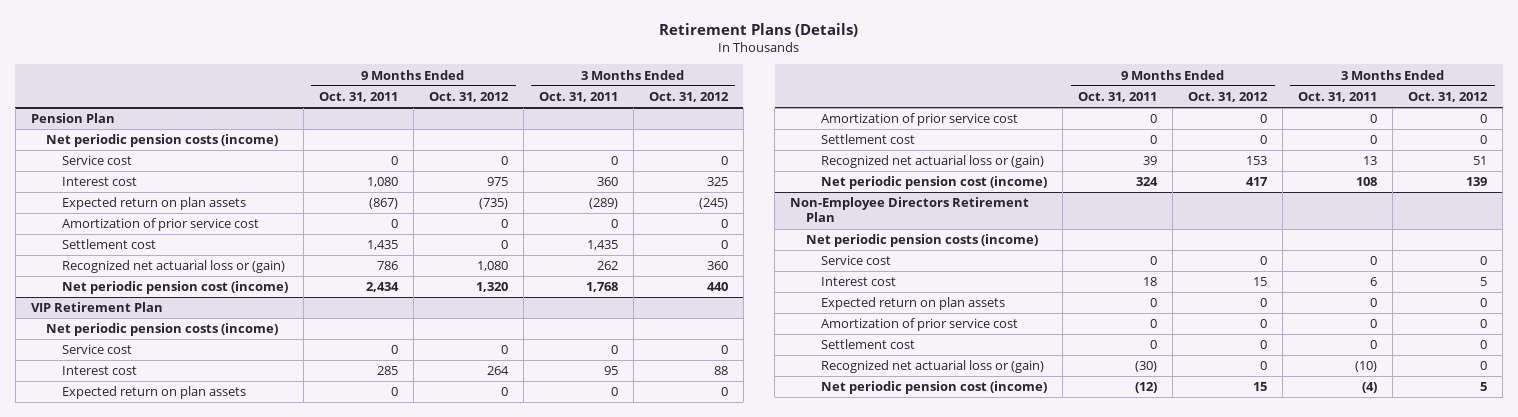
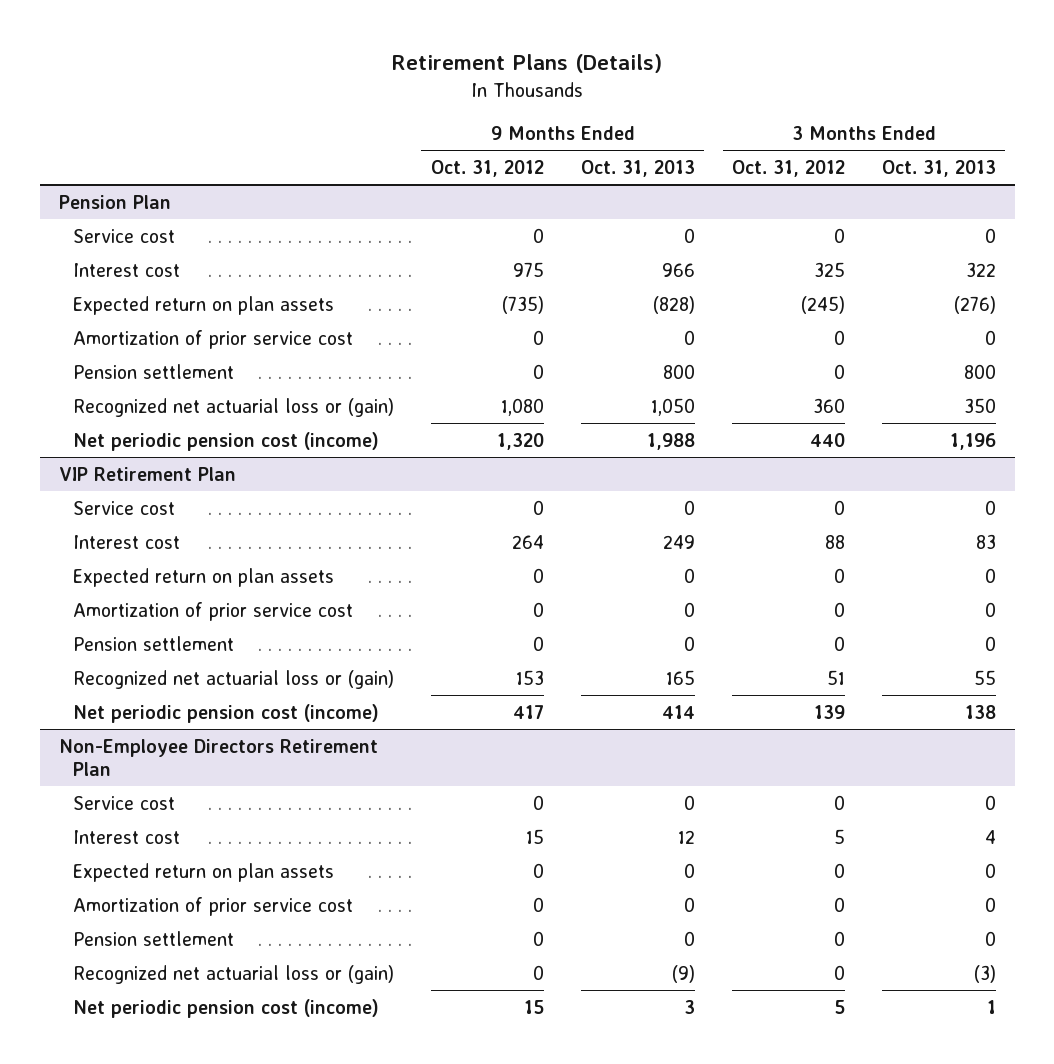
[318,91,398,102] Oct. 31, 2011 -> none
[538,91,618,102] Oct. 31, 2011 -> none
none -> [580,159,695,177] Oct. 31, 2013
none -> [881,159,996,177] Oct. 31, 2013
[46,134,279,148] Net periodic pension costs (income) -> none
[61,239,156,250] Settlement cost -> none
none -> [72,363,234,379] Pension settlement
[46,323,279,337] Net periodic pension costs (income) -> none
[821,134,916,145] Settlement cost -> none
none -> [72,635,234,651] Pension settlement
[805,234,1038,248] Net periodic pension costs (income) -> none
[821,339,916,350] Settlement cost -> none
none -> [72,930,234,946] Pension settlement

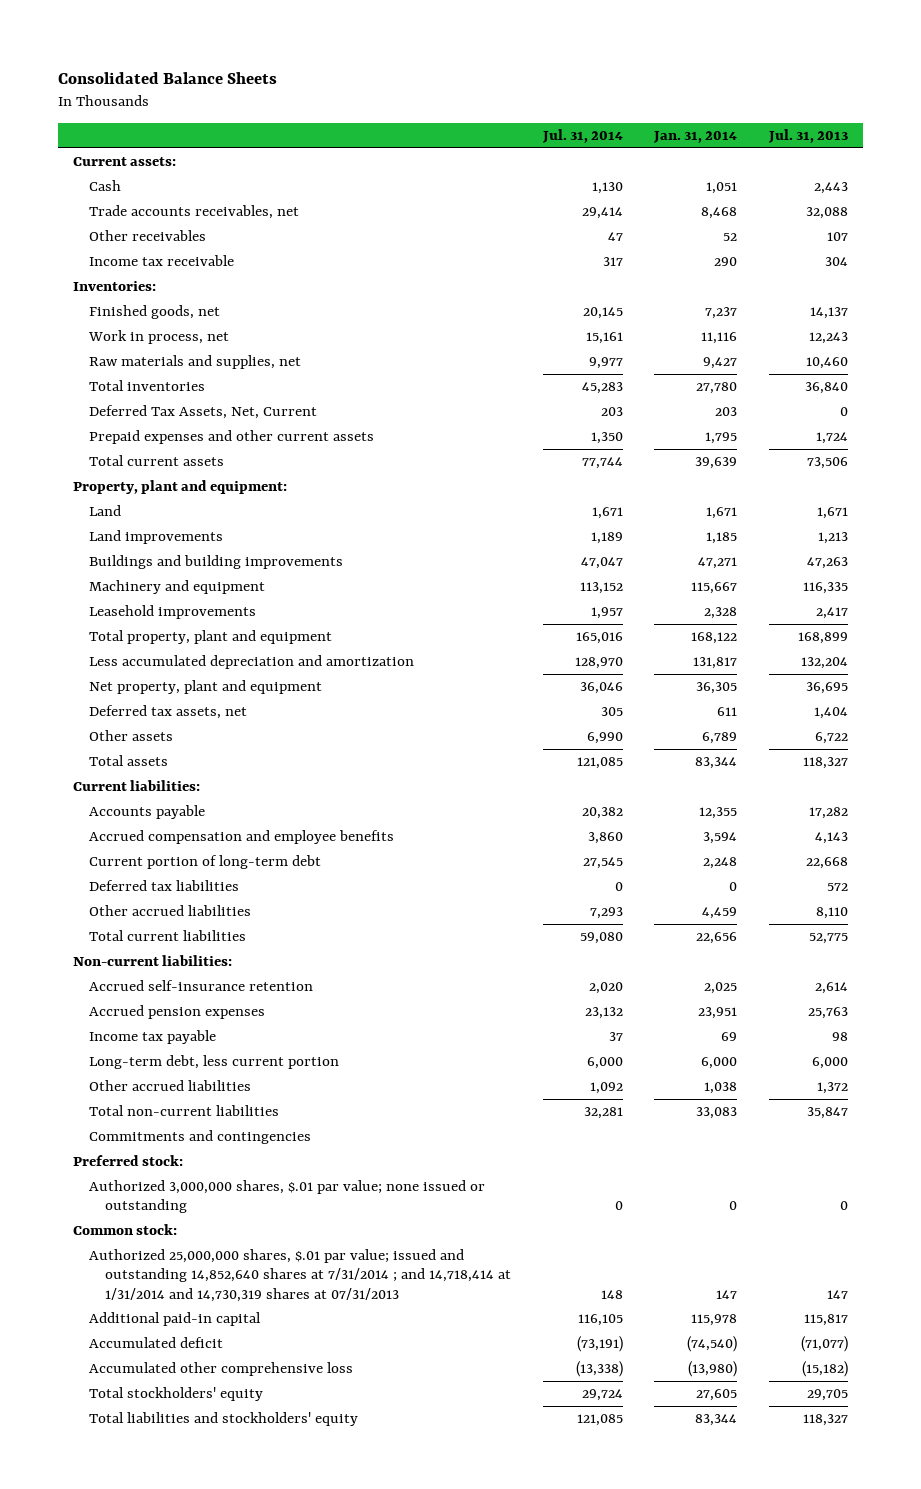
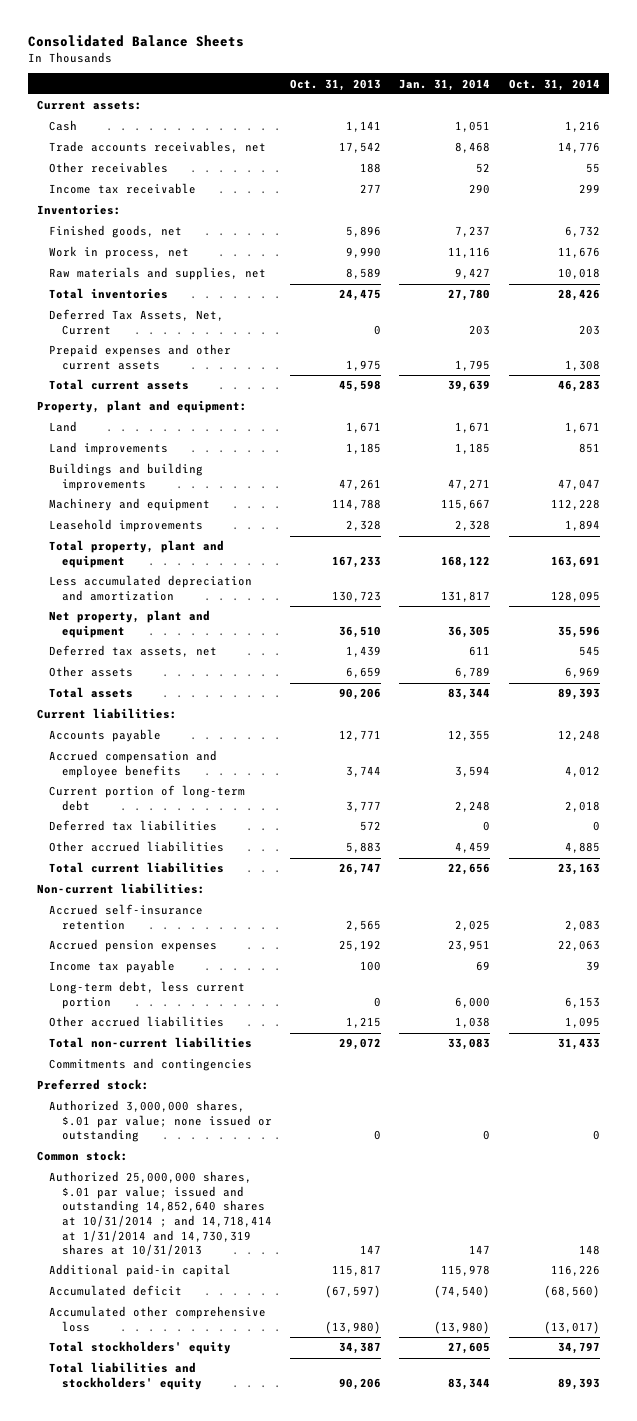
[541,129,623,144] Jul. 31, 2014 -> none
[767,129,848,144] Jul. 31, 2013 -> none
none -> [289,78,381,91] Oct. 31, 2013
none -> [508,78,600,91] Oct. 31, 2014
[89,1249,512,1302] Authorized 25,000,000 shares, $.01 par value; issued and outstanding 14,852,640 shares at 7/31/2014 ; and 14,718,414 at 1/31/2014 and 14,730,319 shares at 07/31/2013 -> [49,1171,272,1257] Authorized 25,000,000 shares, $.01 par value; issued and outstanding 14,852,640 shares at 10/31/2014 ; and 14,718,414 at 1/31/2014 and 14,730,319 shares at 10/31/2013

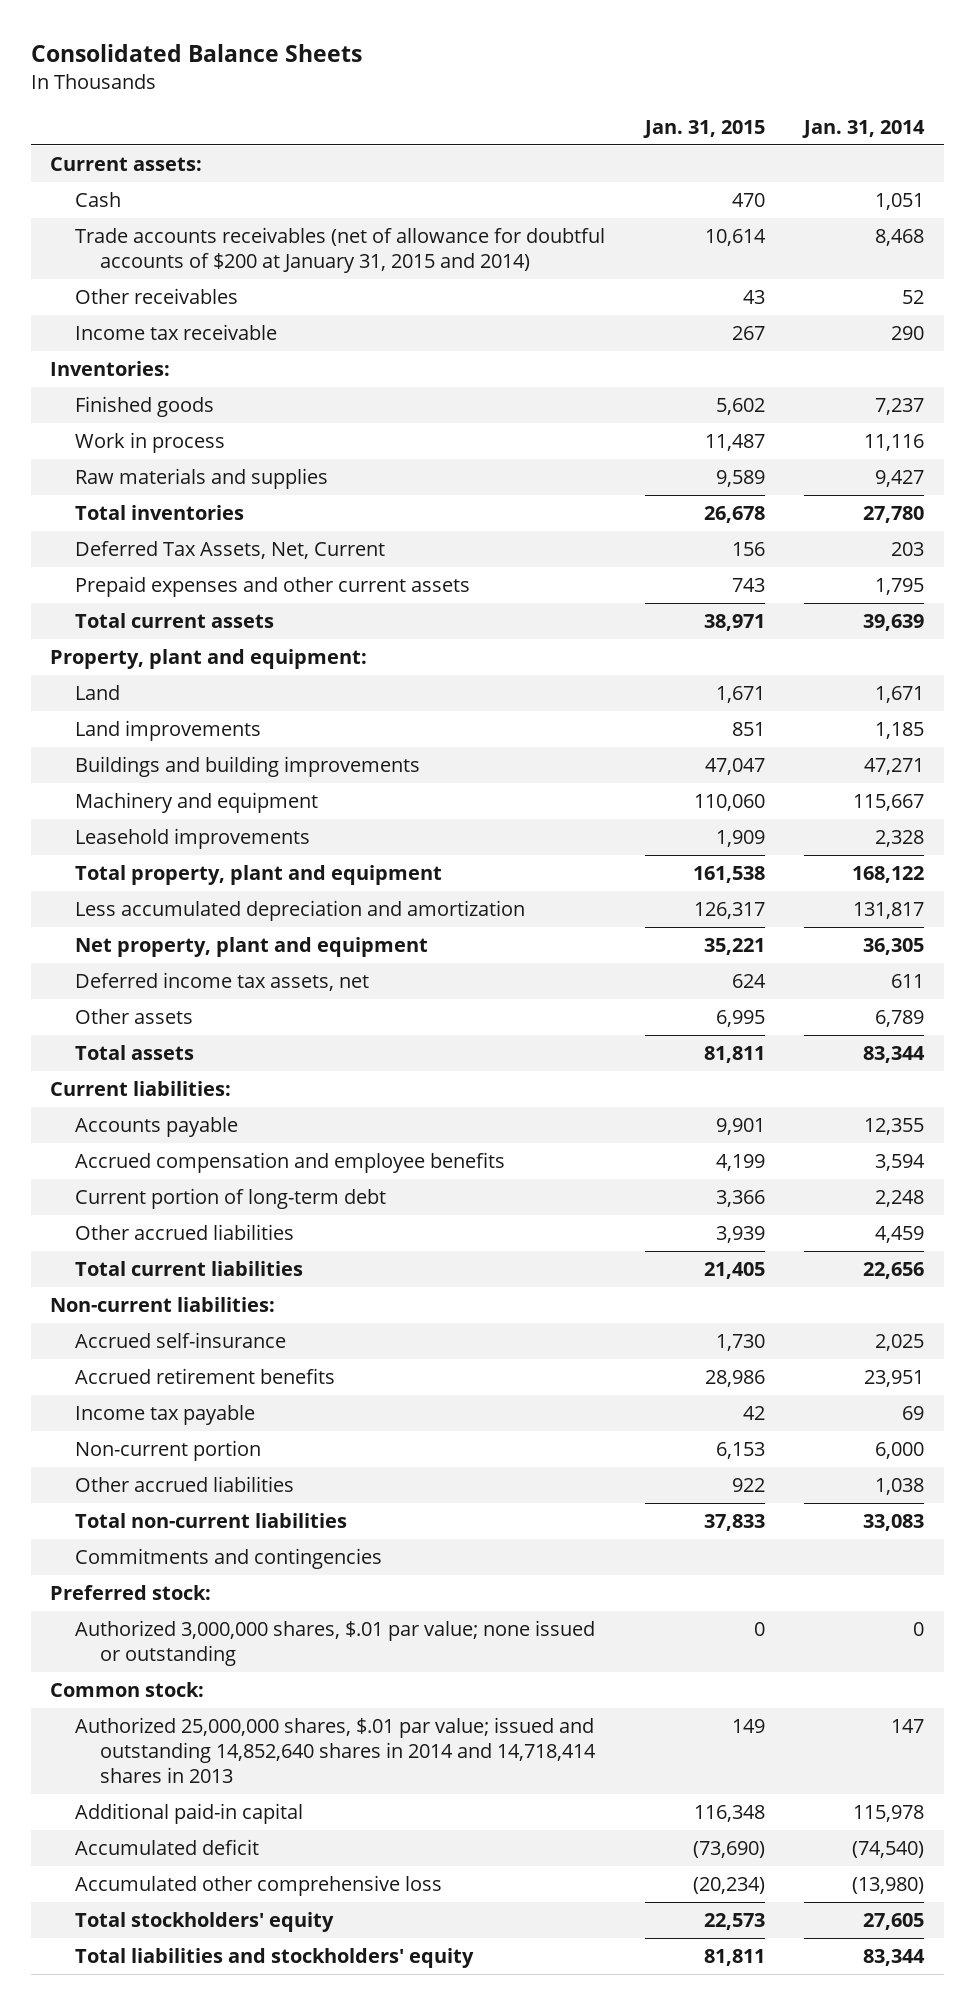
[289,78,381,91] Oct. 31, 2013 -> none
[508,78,600,91] Oct. 31, 2014 -> none
none -> [642,119,765,138] Jan. 31, 2015
[49,141,267,154] Trade accounts receivables, net -> [75,226,606,274] Trade accounts receivables (net of allowance for doubtful accounts of $200 at January 31, 2015 and 2014)
[49,225,183,239] Finished goods, net -> [75,395,215,417] Finished goods
[49,246,190,260] Work in process, net -> [75,431,226,453] Work in process
[49,267,267,281] Raw materials and supplies, net -> [75,467,329,489] Raw materials and supplies
[49,645,218,658] Deferred tax assets, net -> [75,971,370,991] Deferred income tax assets, net
[49,820,218,832] Deferred tax liabilities -> none
[49,904,204,930] Accrued self-insurance retention -> [75,1331,287,1348] Accrued self-insurance
[49,939,218,953] Accrued pension expenses -> [75,1367,336,1384] Accrued retirement benefits
[49,981,246,1009] Long-term debt, less current portion -> [75,1439,262,1461] Non-current portion
[49,1171,272,1257] Authorized 25,000,000 shares, $.01 par value; issued and outstanding 14,852,640 shares at 10/31/2014 ; and 14,718,414 at 1/31/2014 and 14,730,319 shares at 10/31/2013 -> [75,1716,597,1784] Authorized 25,000,000 shares, $.01 par value; issued and outstanding 14,852,640 shares in 2014 and 14,718,414 shares in 2013

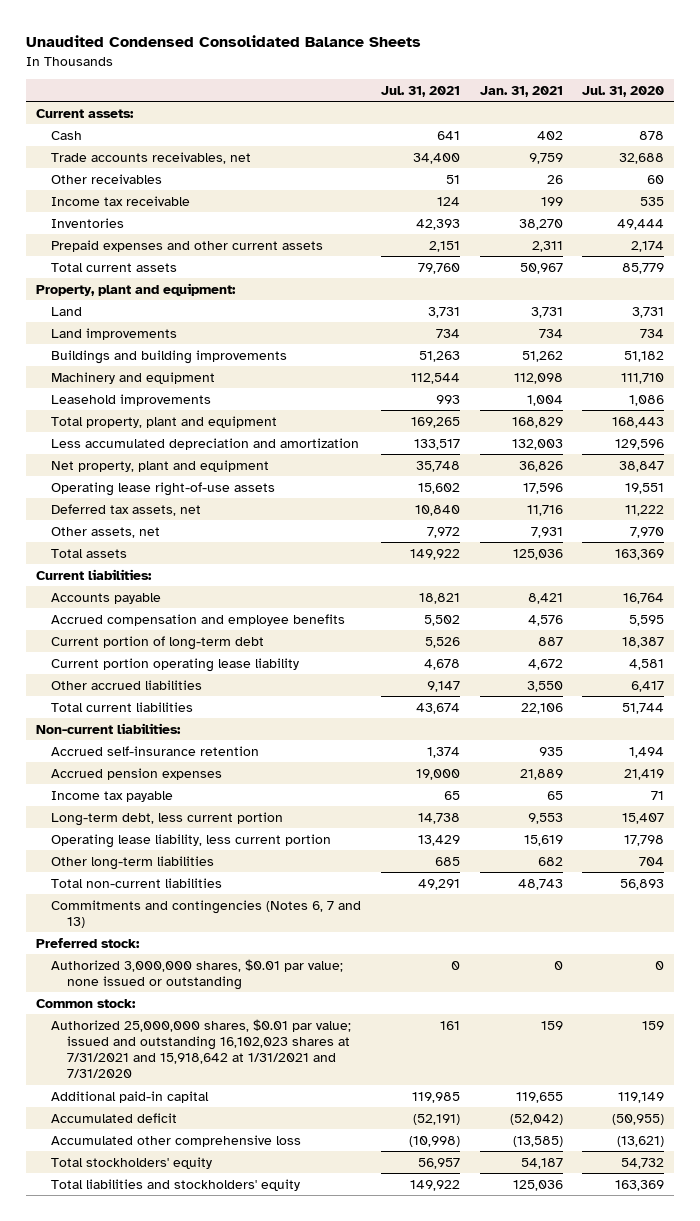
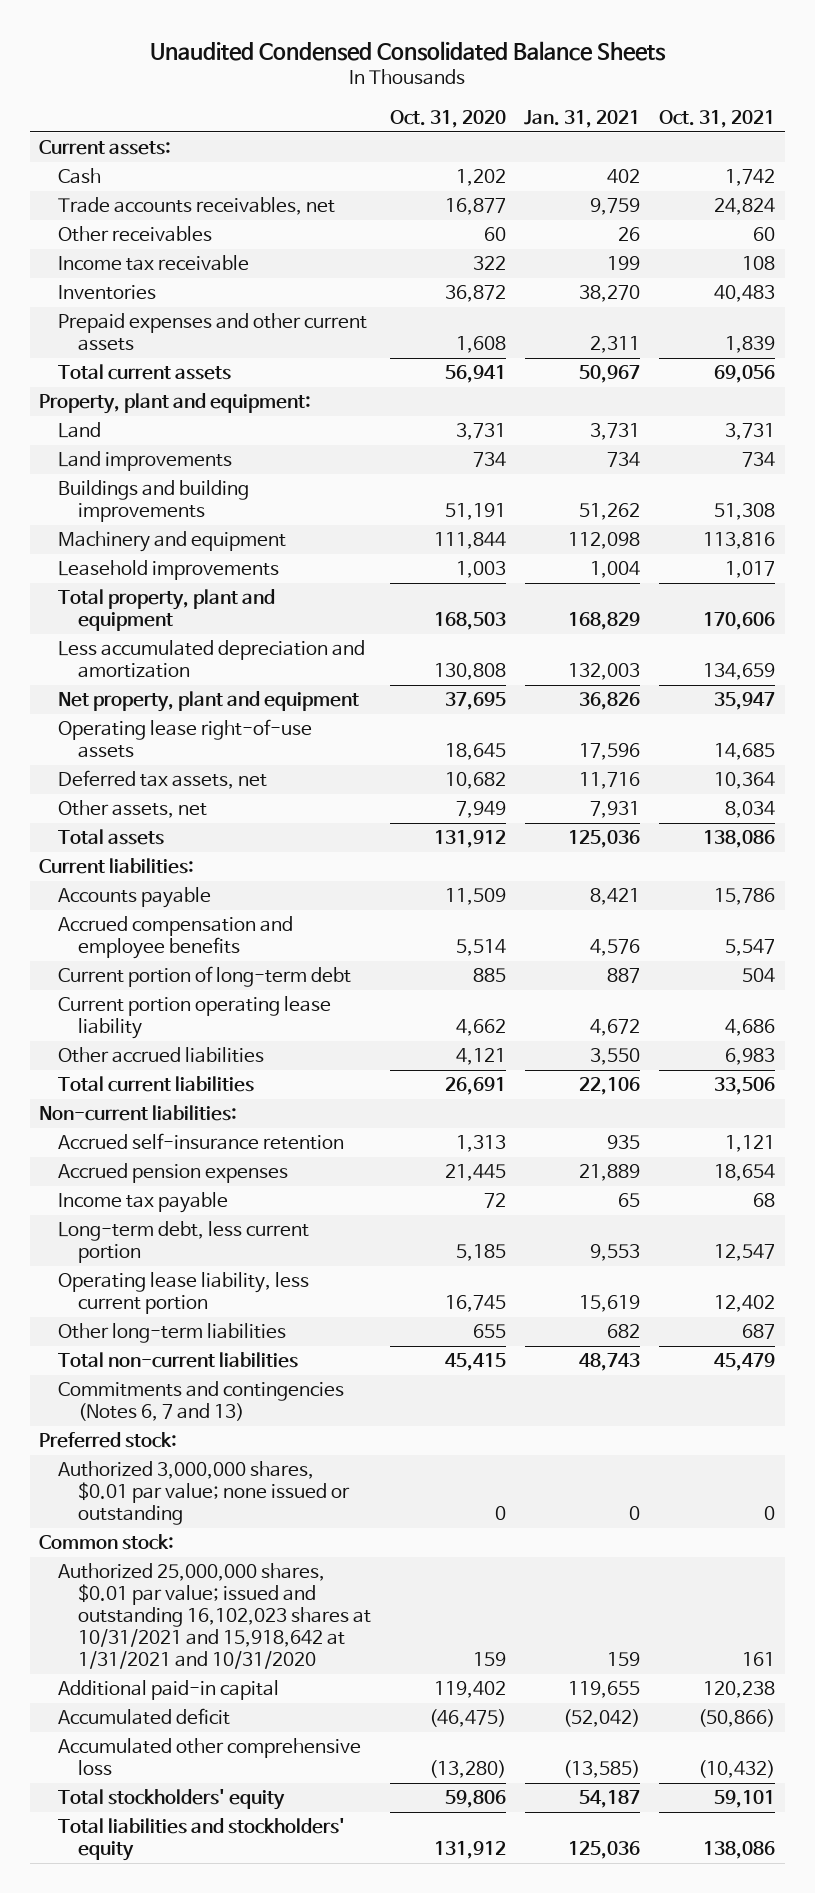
[381,85,461,97] Jul. 31, 2021 -> none
[582,85,665,97] Jul. 31, 2020 -> none
none -> [389,110,506,129] Oct. 31, 2020
none -> [659,110,776,129] Oct. 31, 2021
[51,1018,352,1079] Authorized 25,000,000 shares, $0.01 par value; issued and outstanding 16,102,023 shares at 7/31/2021 and 15,918,642 at 1/31/2021 and 7/31/2020 -> [58,1563,371,1670] Authorized 25,000,000 shares, $0.01 par value; issued and outstanding 16,102,023 shares at 10/31/2021 and 15,918,642 at 1/31/2021 and 10/31/2020

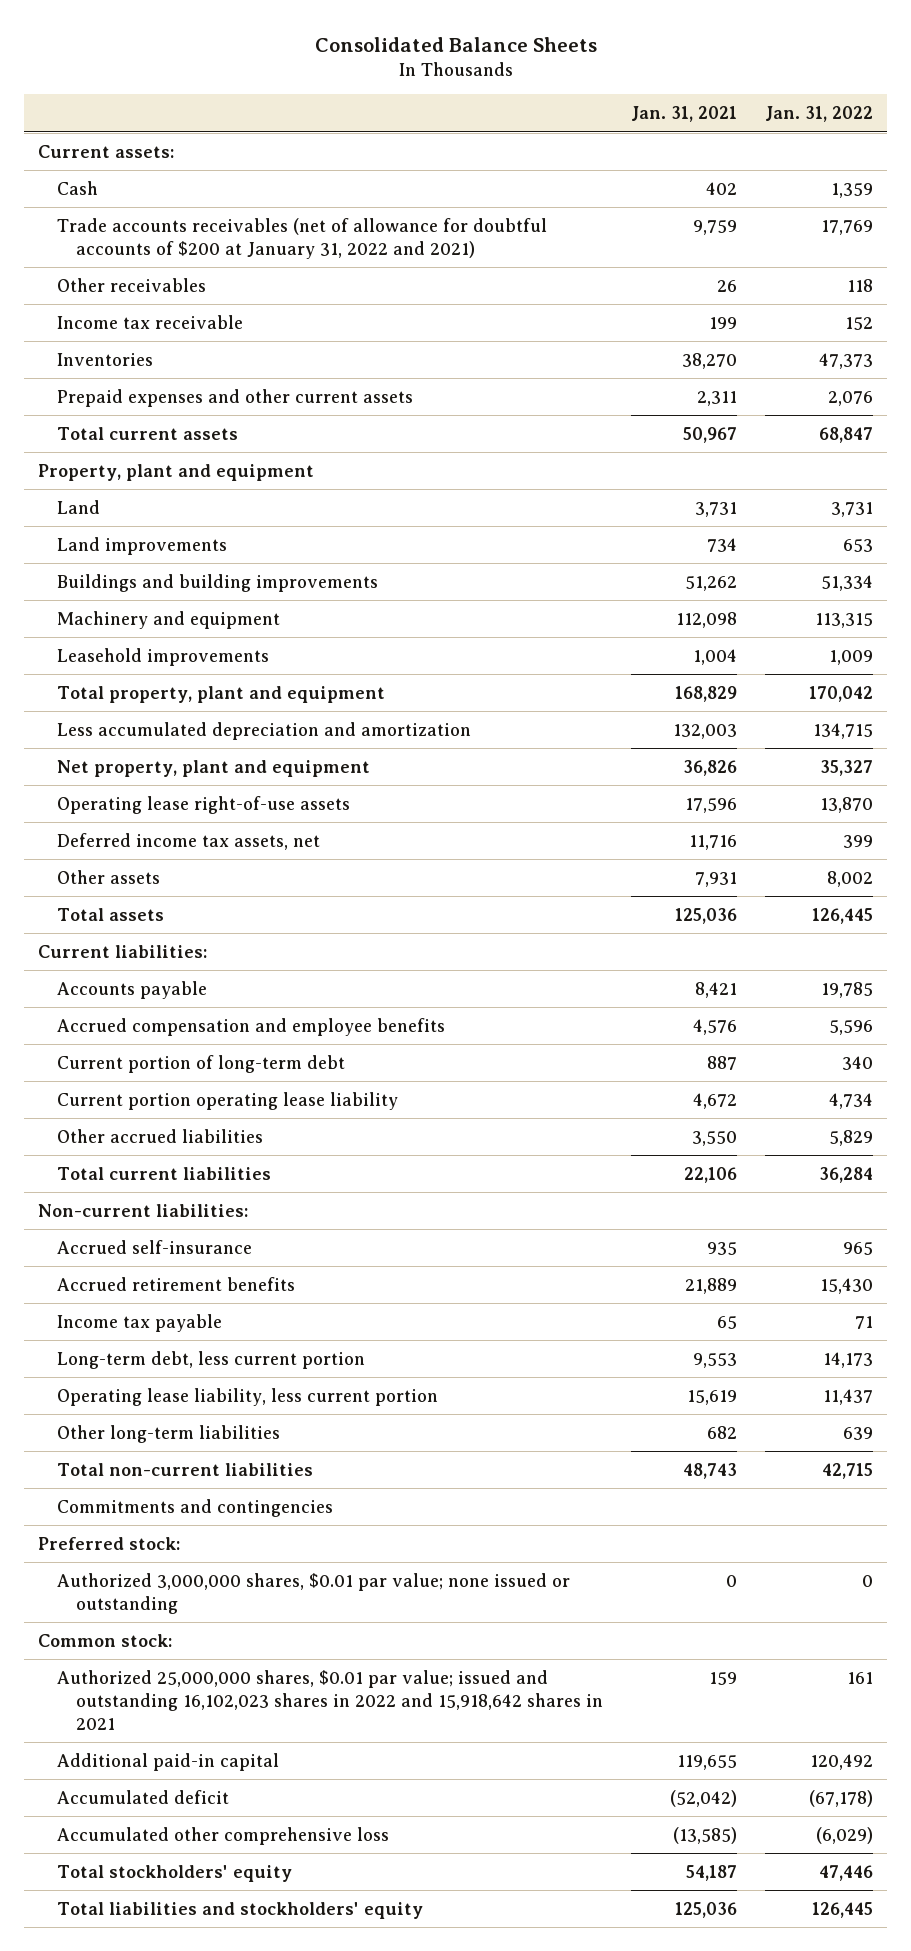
[150,40,667,61] Unaudited Condensed Consolidated Balance Sheets -> [314,37,597,53] Consolidated Balance Sheets
[389,110,506,129] Oct. 31, 2020 -> none
[659,110,776,129] Oct. 31, 2021 -> none
none -> [764,106,873,123] Jan. 31, 2022
[58,197,336,216] Trade accounts receivables, net -> [57,217,548,259] Trade accounts receivables (net of allowance for doubtful accounts of $200 at January 31, 2022 and 2021)
[39,393,312,415] Property, plant and equipment: -> [38,463,315,481] Property, plant and equipment
[58,770,268,790] Deferred tax assets, net -> [57,832,321,850] Deferred income tax assets, net
[58,800,208,819] Other assets, net -> [57,869,161,884] Other assets
[58,1133,345,1151] Accrued self-insurance retention -> [57,1239,253,1254] Accrued self-insurance
[58,1163,289,1184] Accrued pension expenses -> [57,1276,296,1291] Accrued retirement benefits
[58,1381,345,1422] Commitments and contingencies (Notes 6, 7 and 13) -> [57,1498,334,1517] Commitments and contingencies
[58,1563,371,1670] Authorized 25,000,000 shares, $0.01 par value; issued and outstanding 16,102,023 shares at 10/31/2021 and 15,918,642 at 1/31/2021 and 10/31/2020 -> [57,1669,603,1730] Authorized 25,000,000 shares, $0.01 par value; issued and outstanding 16,102,023 shares in 2022 and 15,918,642 shares in 2021

